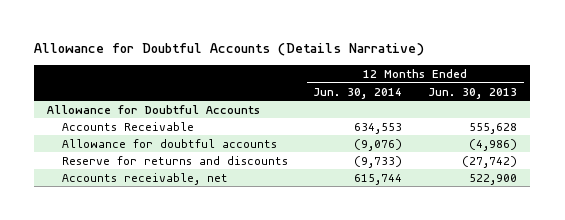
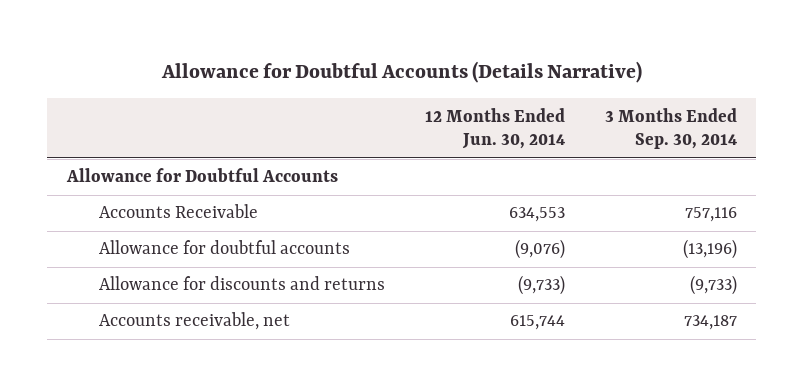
[428,87,518,99] Jun. 30, 2013 -> none
none -> [604,107,737,150] 3 Months Ended Sep. 30, 2014
[61,155,288,165] Reserve for returns and discounts -> [98,276,385,291] Allowance for discounts and returns

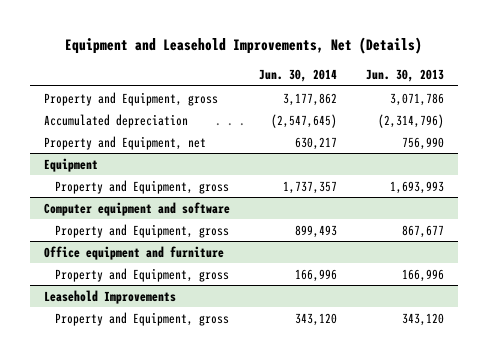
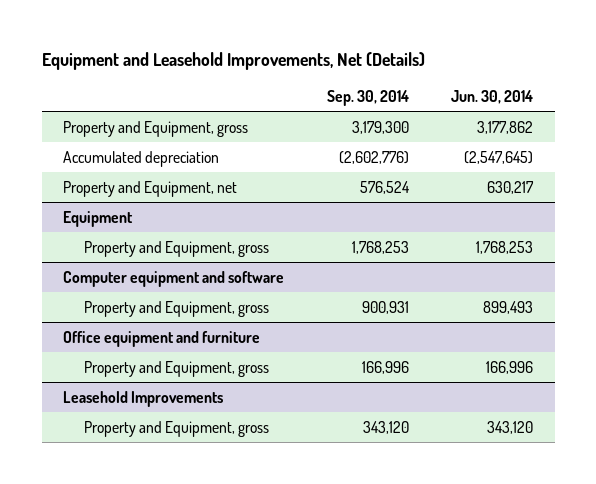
[365,69,444,83] Jun. 30, 2013 -> none
none -> [326,89,409,106] Sep. 30, 2014
[283,180,338,194] 1,737,357 -> [476,240,534,254] 1,768,253

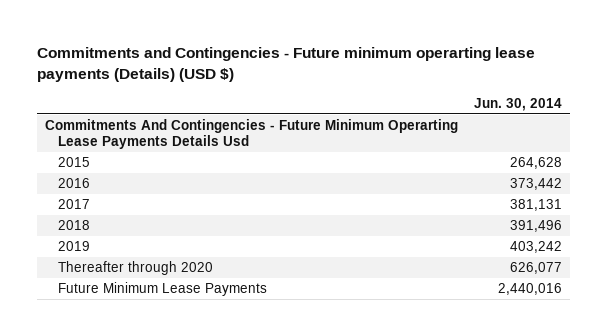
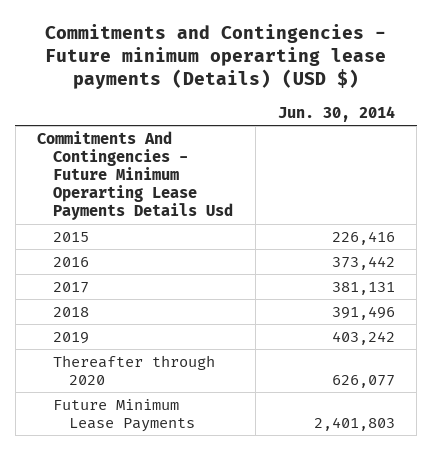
[510,157,563,170] 264,628 -> [331,230,395,245] 226,416
[498,283,563,296] 2,440,016 -> [313,417,395,432] 2,401,803

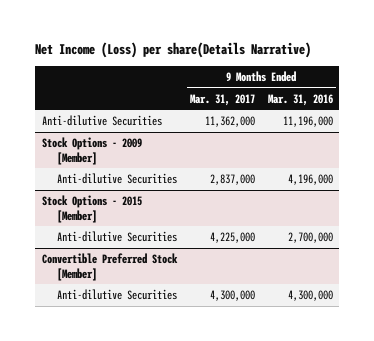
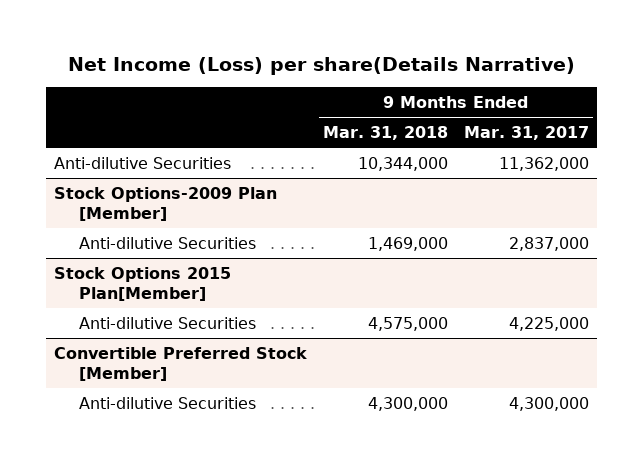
[267,93,333,106] Mar. 31, 2016 -> none
none -> [323,126,449,141] Mar. 31, 2018
[41,137,142,165] Stock Options - 2009 [Member] -> [53,186,277,221] Stock Options-2009 Plan [Member]
[41,195,142,223] Stock Options - 2015 [Member] -> [53,266,231,301] Stock Options 2015 Plan[Member]

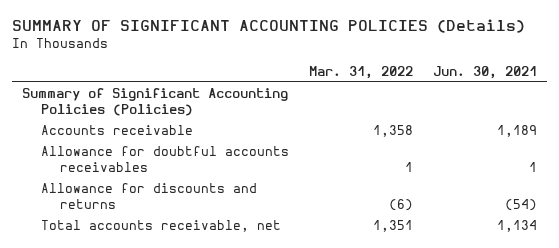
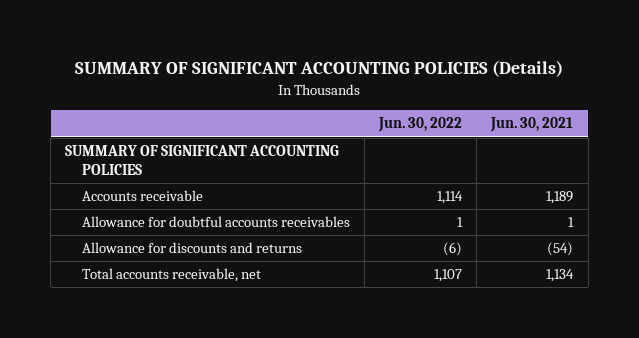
[308,65,413,79] Mar. 31, 2022 -> none
none -> [378,117,463,133] Jun. 30, 2022
[21,88,288,116] Summary of Significant Accounting Policies (Policies) -> [65,145,340,176] SUMMARY OF SIGNIFICANT ACCOUNTING POLICIES

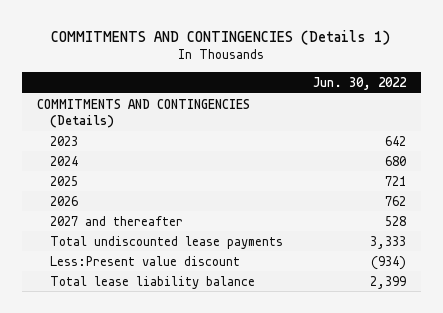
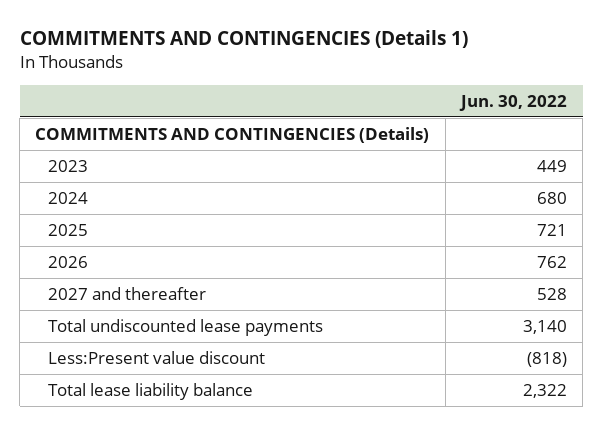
[384,135,406,146] 642 -> [536,160,567,173] 449
[369,235,406,249] 3,333 -> [522,320,567,335] 3,140
[370,255,406,270] (934) -> [526,352,567,368] (818)
[369,275,406,289] 2,399 -> [522,384,567,399] 2,322

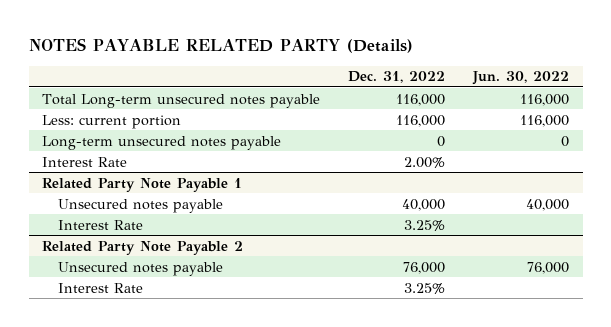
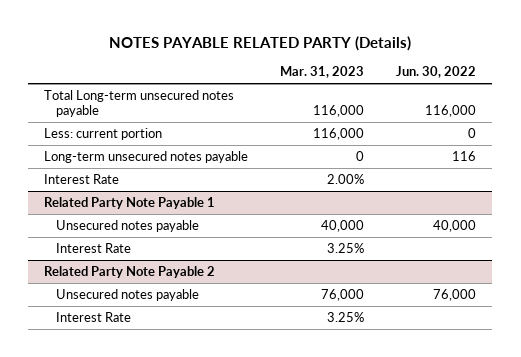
[348,71,446,84] Dec. 31, 2022 -> none
none -> [280,66,365,79] Mar. 31, 2023
[519,114,569,127] 116,000 -> [468,127,477,138] 0
[560,135,569,147] 0 -> [452,150,477,161] 116

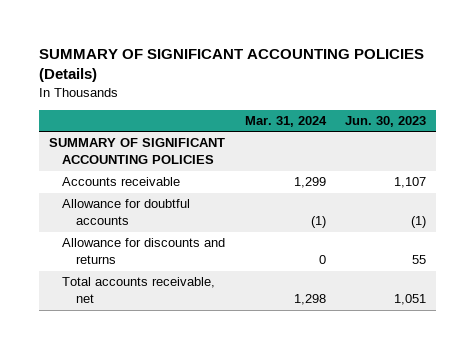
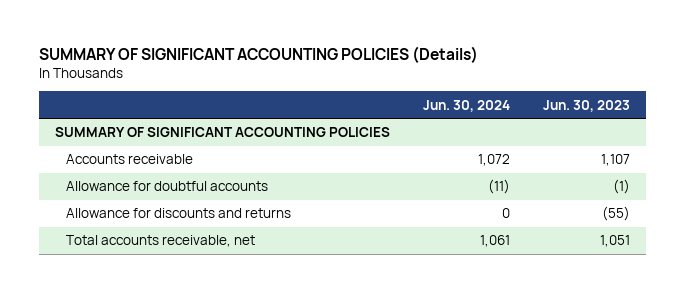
[244,115,327,127] Mar. 31, 2024 -> none
none -> [422,99,510,112] Jun. 30, 2024
[411,255,426,265] 55 -> [601,206,630,222] (55)

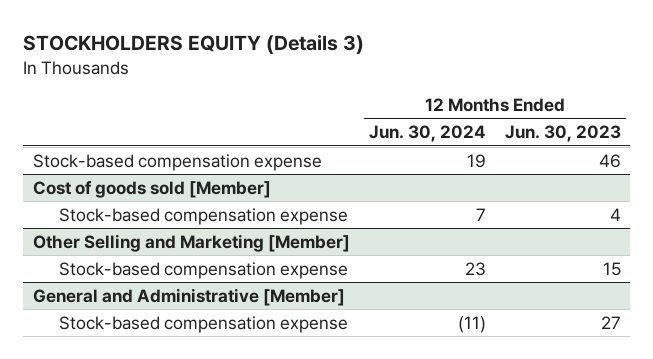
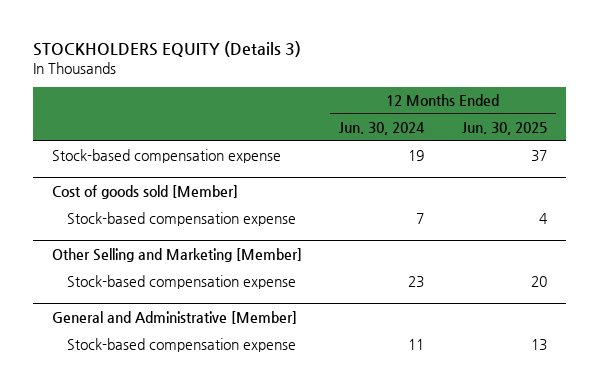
[504,125,621,143] Jun. 30, 2023 -> none
none -> [461,121,547,135] Jun. 30, 2025
[457,315,486,333] (11) -> [408,339,425,351] 11

